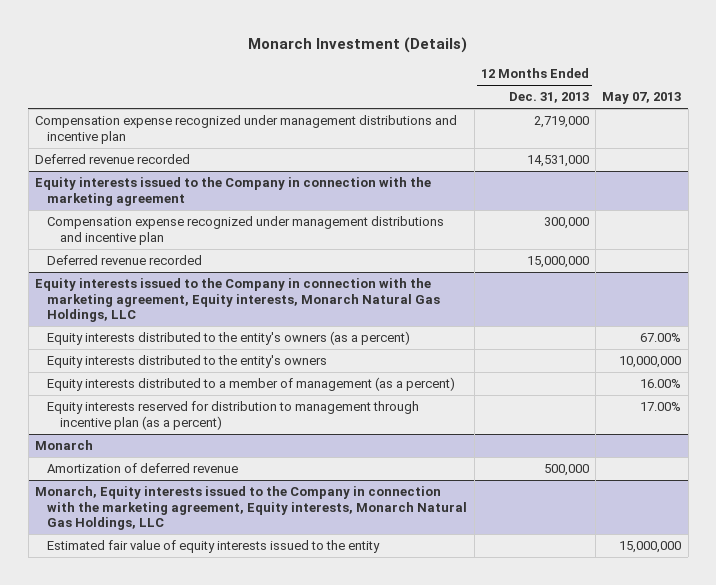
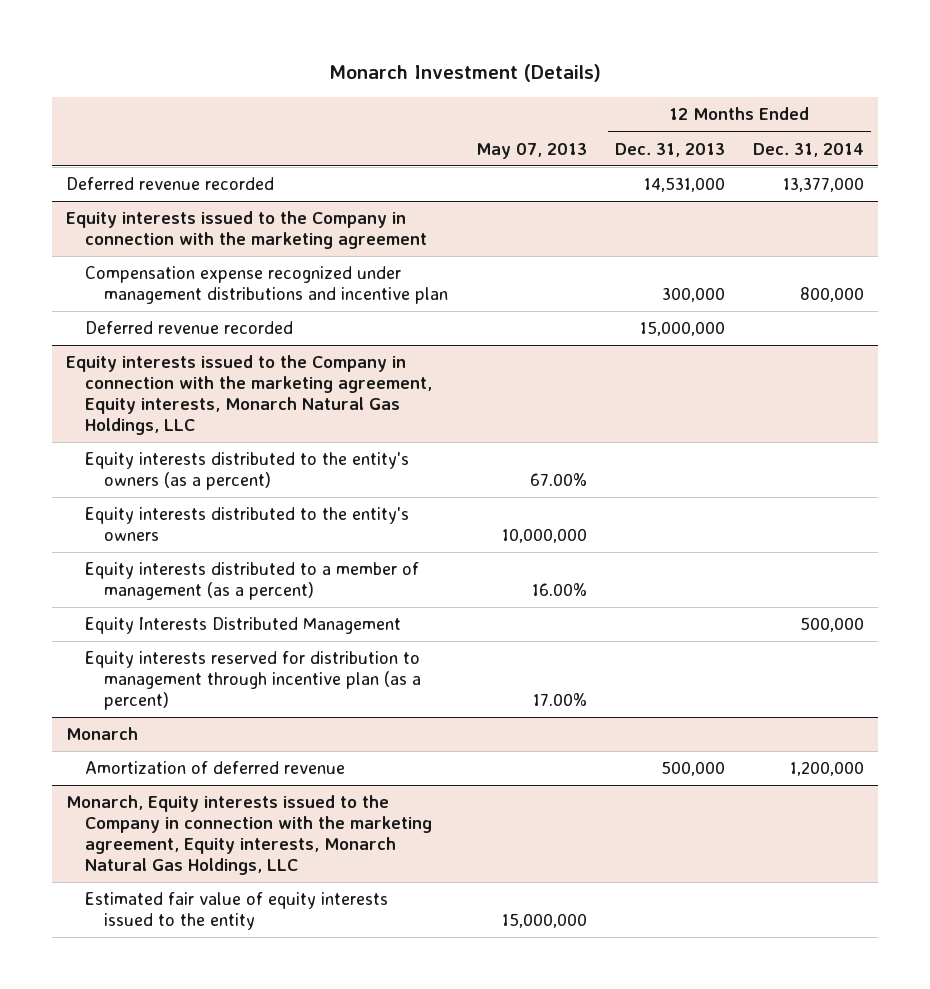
none -> [752,142,864,157] Dec. 31, 2014
[34,115,457,144] Compensation expense recognized under management distributions and incentive plan -> none
none -> [84,617,401,635] Equity Interests Distributed Management

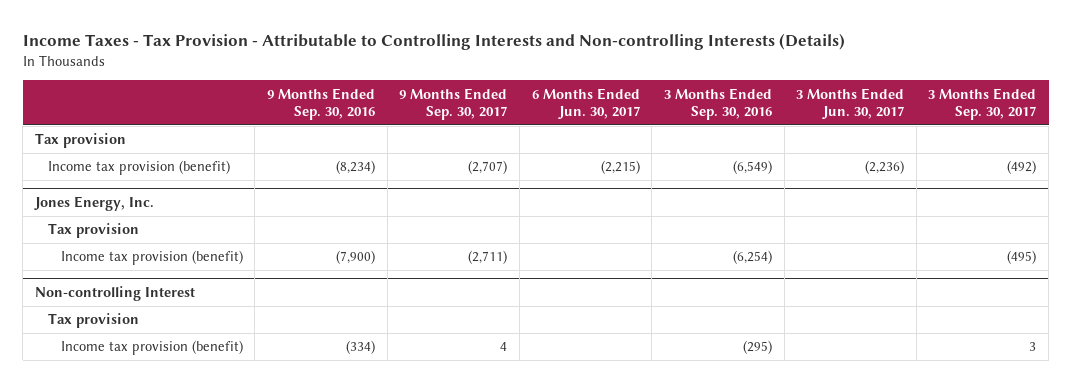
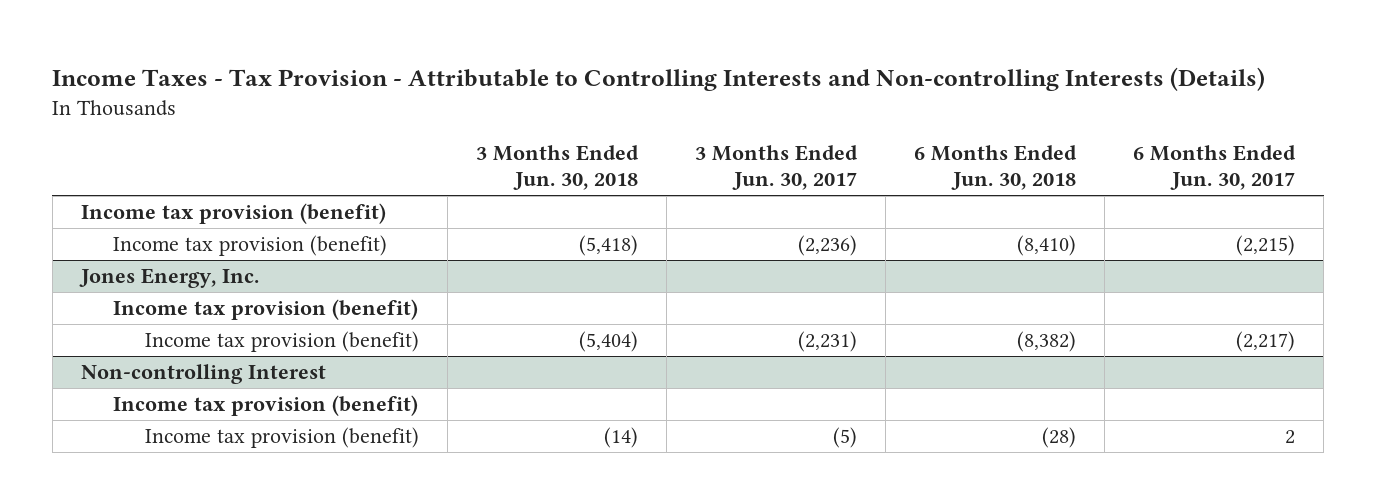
[267,87,376,121] 9 Months Ended Sep. 30, 2016 -> none
[399,87,508,121] 9 Months Ended Sep. 30, 2017 -> none
[663,87,772,121] 3 Months Ended Sep. 30, 2016 -> none
[928,87,1037,121] 3 Months Ended Sep. 30, 2017 -> none
none -> [475,145,639,190] 3 Months Ended Jun. 30, 2018
none -> [914,145,1078,190] 6 Months Ended Jun. 30, 2018
[35,133,127,149] Tax provision -> [80,203,386,225] Income tax provision (benefit)
[47,223,139,239] Tax provision -> none
none -> [144,331,419,353] Income tax provision (benefit)
[47,313,139,329] Tax provision -> none
none -> [144,427,419,449] Income tax provision (benefit)

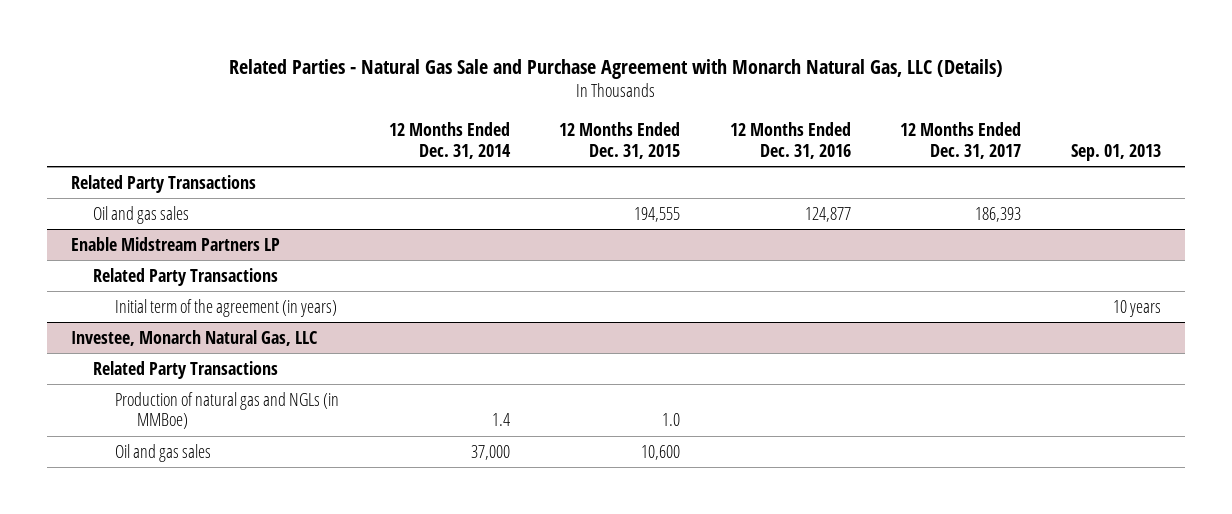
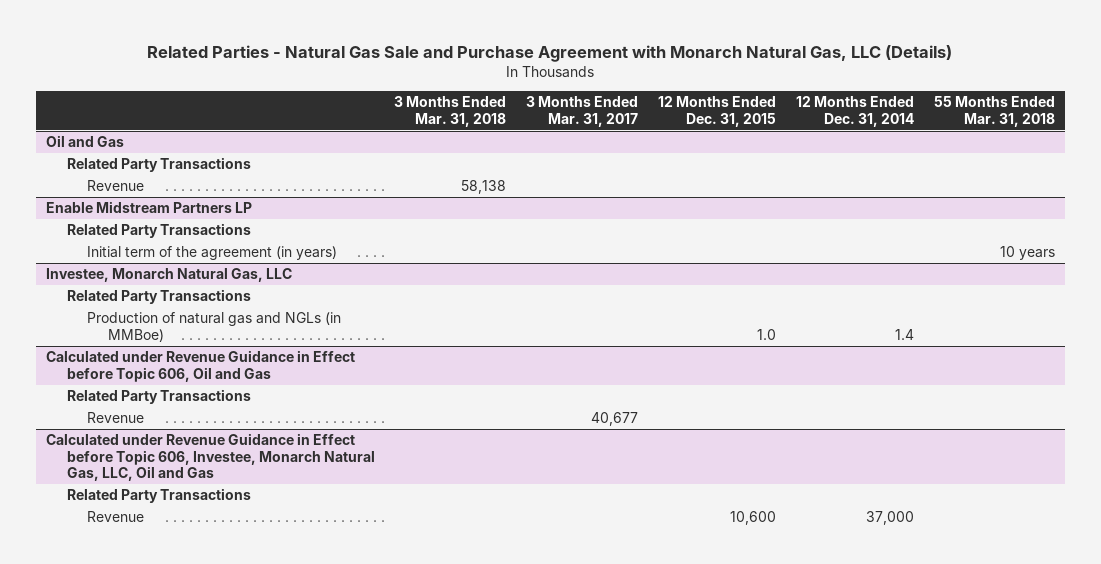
[729,122,851,160] 12 Months Ended Dec. 31, 2016 -> none
[900,122,1022,160] 12 Months Ended Dec. 31, 2017 -> none
[1070,144,1161,162] Sep. 01, 2013 -> none
none -> [394,96,507,127] 3 Months Ended Mar. 31, 2018
none -> [526,96,639,127] 3 Months Ended Mar. 31, 2017
none -> [933,96,1055,127] 55 Months Ended Mar. 31, 2018
[71,174,257,193] Related Party Transactions -> none
[93,205,190,224] Oil and gas sales -> none
none -> [45,135,124,148] Oil and Gas
none -> [66,157,251,173] Related Party Transactions
none -> [87,180,145,192] Revenue
[115,443,212,462] Oil and gas sales -> none
none -> [45,350,355,382] Calculated under Revenue Guidance in Effect before Topic 606, Oil and Gas
none -> [66,389,251,405] Related Party Transactions
none -> [87,412,145,424] Revenue
none -> [45,433,375,482] Calculated under Revenue Guidance in Effect before Topic 606, Investee, Monarch Natural Gas, LLC, Oil and Gas
none -> [66,488,251,504] Related Party Transactions
none -> [87,511,145,523] Revenue

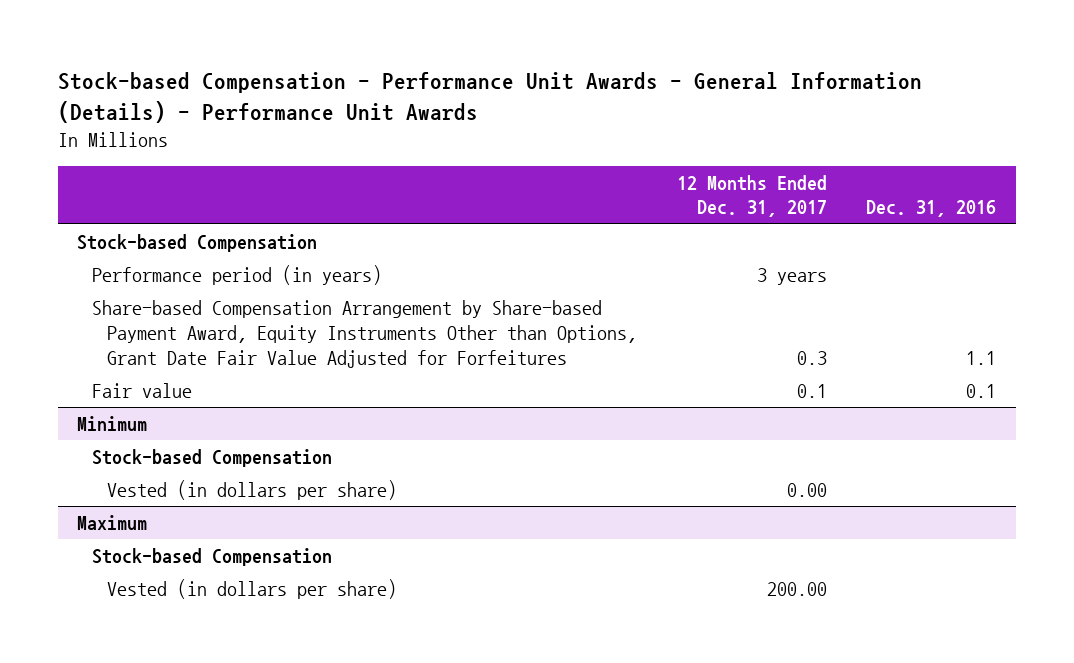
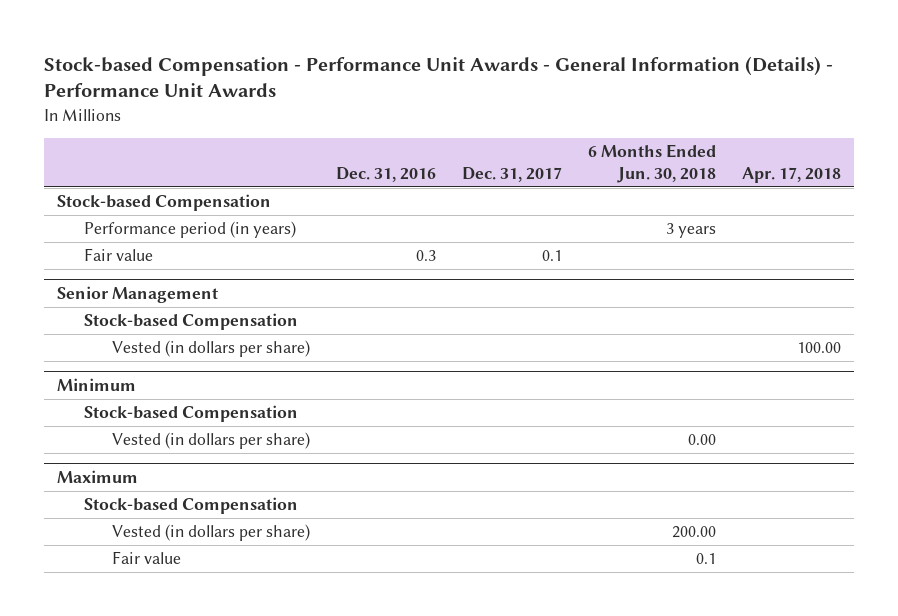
[676,174,827,218] 12 Months Ended Dec. 31, 2017 -> none
none -> [461,166,562,182] Dec. 31, 2017
none -> [587,144,716,183] 6 Months Ended Jun. 30, 2018
none -> [741,166,841,183] Apr. 17, 2018
[92,299,638,368] Share-based Compensation Arrangement by Share-based Payment Award, Equity Instruments Other than Options, Grant Date Fair Value Adjusted for Forfeitures -> none
[966,383,997,398] 0.1 -> [415,250,436,262] 0.3
none -> [56,286,218,304] Senior Management
none -> [84,313,299,331] Stock-based Compensation
none -> [111,340,310,358] Vested (in dollars per share)
none -> [111,551,181,565] Fair value

